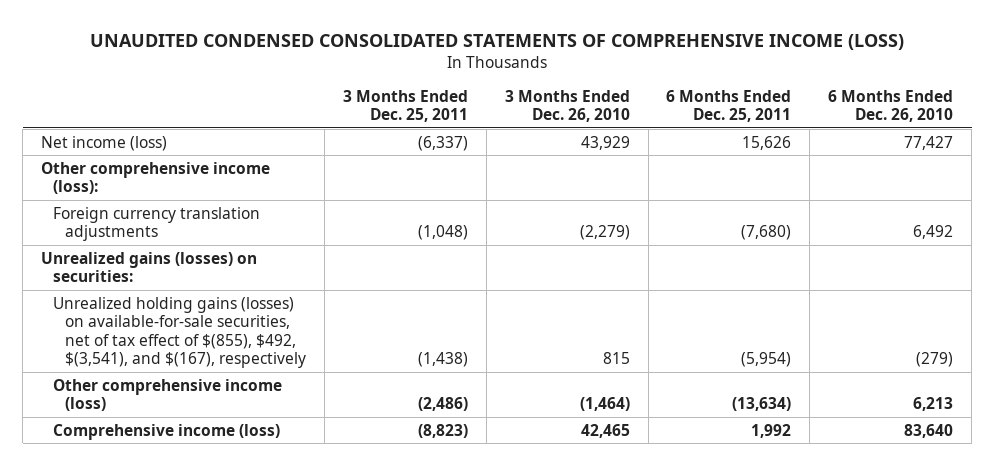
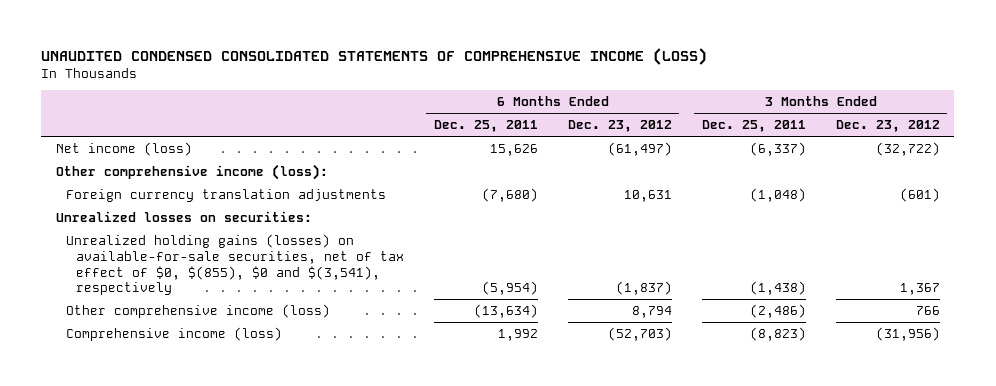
[504,89,630,123] 3 Months Ended Dec. 26, 2010 -> none
[828,89,954,123] 6 Months Ended Dec. 26, 2010 -> none
none -> [567,119,672,132] Dec. 23, 2012
none -> [835,119,940,132] Dec. 23, 2012
[41,251,258,283] Unrealized gains (losses) on securities: -> [56,210,313,222] Unrealized losses on securities:
[53,296,307,368] Unrealized holding gains (losses) on available-for-sale securities, net of tax effect of $(855), $492, $(3,541), and $(167), respectively -> [65,233,404,296] Unrealized holding gains (losses) on available-for-sale securities, net of tax effect of $0, $(855), $0 and $(3,541), respectively

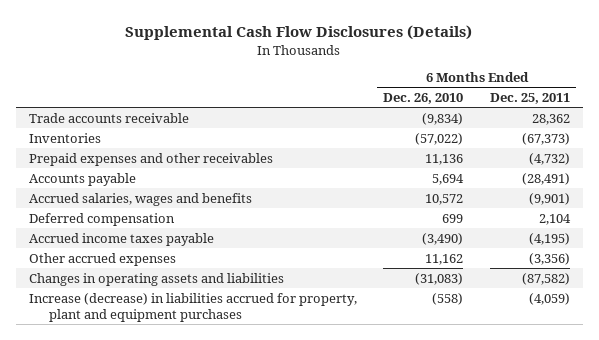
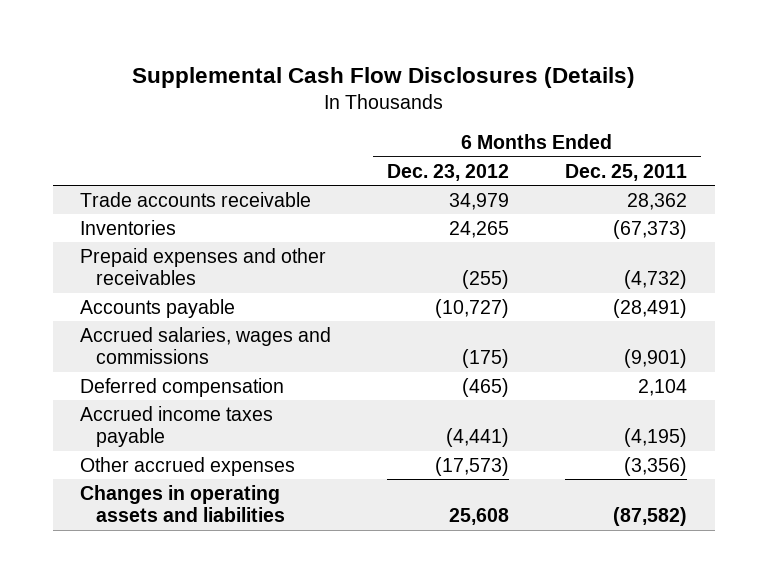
[383,93,464,105] Dec. 26, 2010 -> none
none -> [387,163,510,181] Dec. 23, 2012
[29,192,253,206] Accrued salaries, wages and benefits -> [80,326,332,365] Accrued salaries, wages and commissions
[29,292,358,322] Increase (decrease) in liabilities accrued for property, plant and equipment purchases -> none

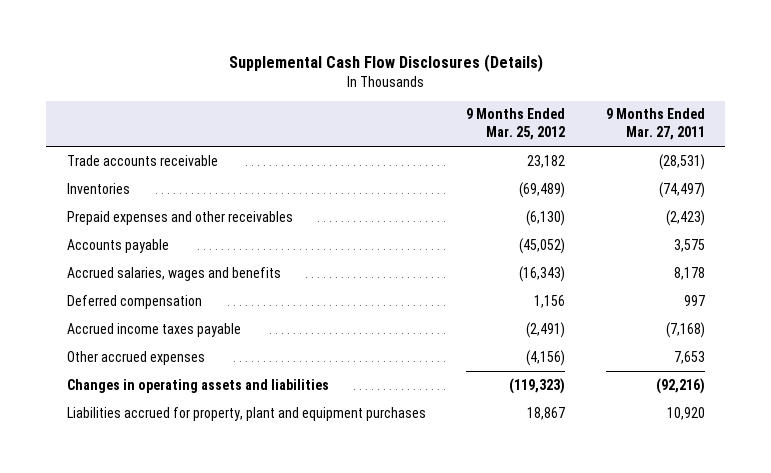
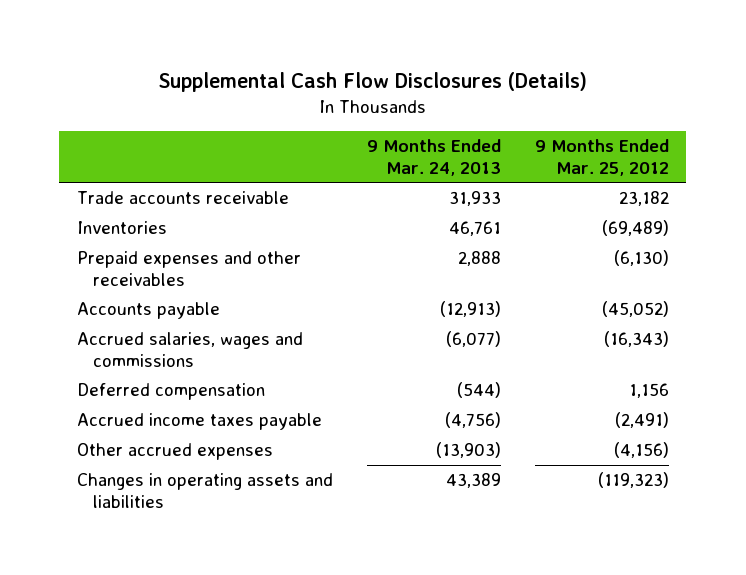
[605,108,705,141] 9 Months Ended Mar. 27, 2011 -> none
none -> [366,138,501,176] 9 Months Ended Mar. 24, 2013
[66,266,281,281] Accrued salaries, wages and benefits -> [76,332,303,367] Accrued salaries, wages and commissions
[66,406,426,421] Liabilities accrued for property, plant and equipment purchases -> none

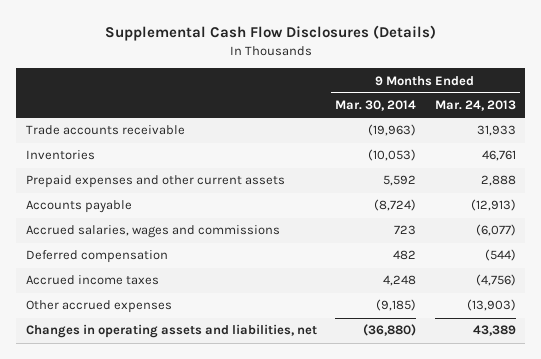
[535,138,670,176] 9 Months Ended Mar. 25, 2012 -> none
none -> [335,100,417,112] Mar. 30, 2014
[76,251,301,286] Prepaid expenses and other receivables -> [25,175,285,189] Prepaid expenses and other current assets
[76,413,322,431] Accrued income taxes payable -> [25,275,159,286] Accrued income taxes
[76,473,333,508] Changes in operating assets and liabilities -> [25,324,317,339] Changes in operating assets and liabilities, net

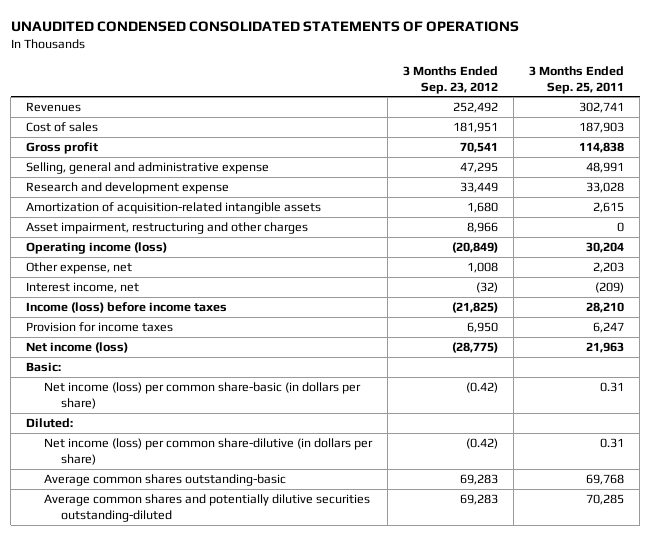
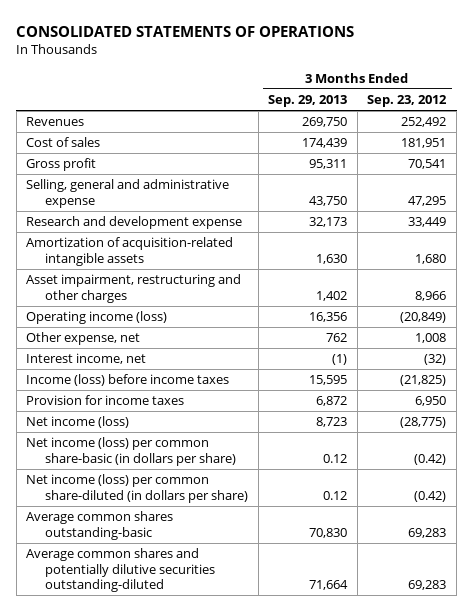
[10,20,519,32] UNAUDITED CONDENSED CONSOLIDATED STATEMENTS OF OPERATIONS -> [16,25,355,37] CONSOLIDATED STATEMENTS OF OPERATIONS
[529,65,625,94] 3 Months Ended Sep. 25, 2011 -> none
none -> [268,95,348,108] Sep. 29, 2013
[26,362,62,373] Basic: -> none
[26,418,74,429] Diluted: -> none
[43,438,373,465] Net income (loss) per common share-dilutive (in dollars per share) -> [26,474,248,503] Net income (loss) per common share-diluted (in dollars per share)

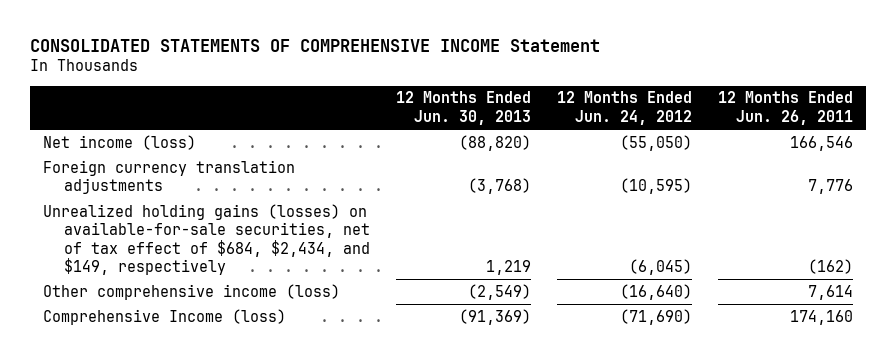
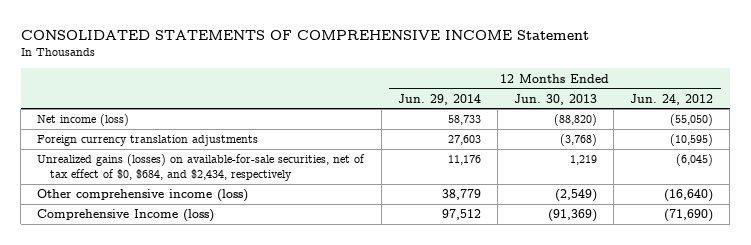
[717,91,853,125] 12 Months Ended Jun. 26, 2011 -> none
none -> [397,93,481,105] Jun. 29, 2014
[42,203,371,276] Unrealized holding gains (losses) on available-for-sale securities, net of tax effect of $684, $2,434, and $149, respectively -> [37,154,366,182] Unrealized gains (losses) on available-for-sale securities, net of tax effect of $0, $684, and $2,434, respectively

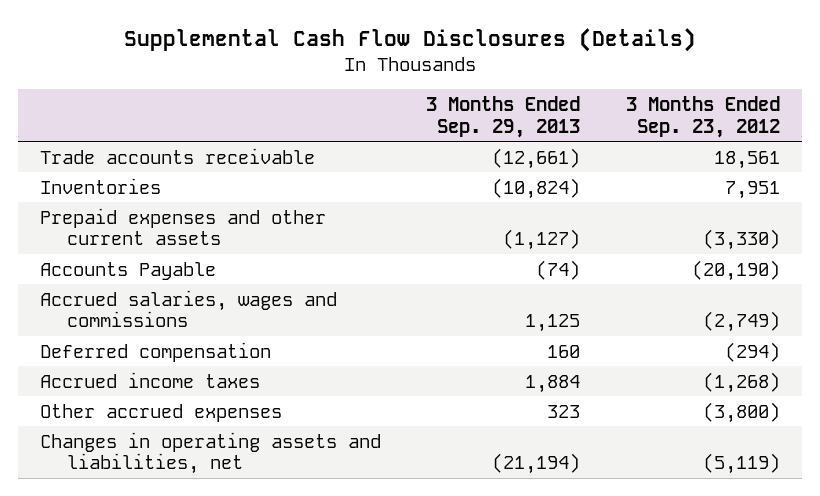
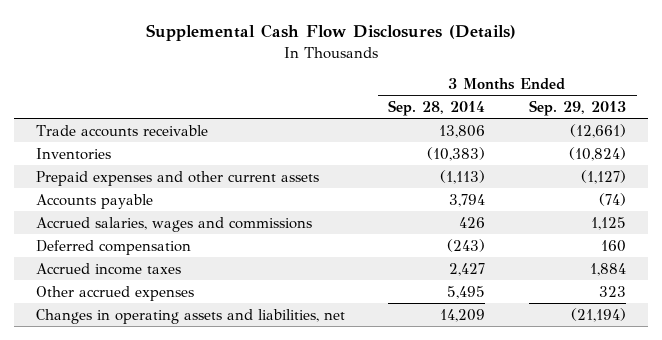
[625,95,780,138] 3 Months Ended Sep. 23, 2012 -> none
none -> [388,99,486,116] Sep. 28, 2014
[40,261,217,280] Accounts Payable -> [35,193,153,209] Accounts payable

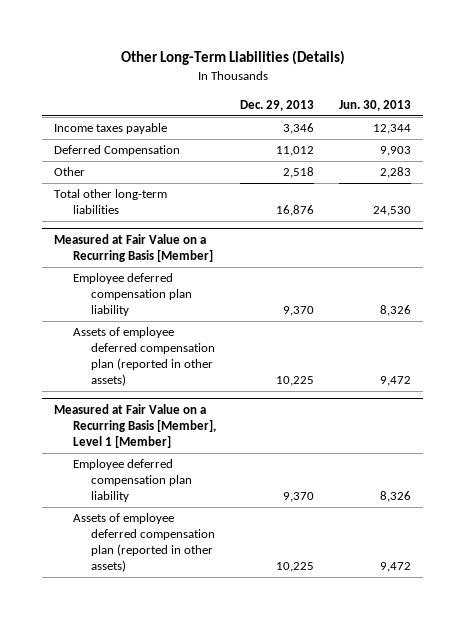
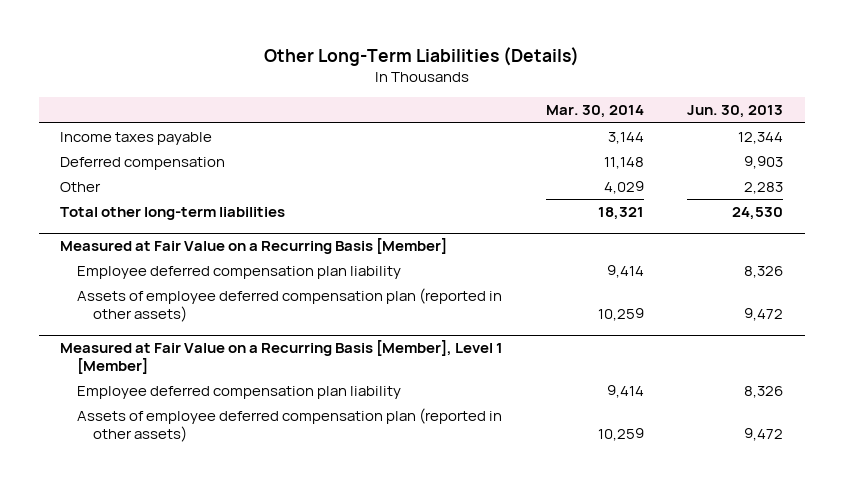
[240,99,315,111] Dec. 29, 2013 -> none
none -> [546,105,645,119] Mar. 30, 2014
[54,145,181,157] Deferred Compensation -> [60,157,226,171] Deferred compensation

